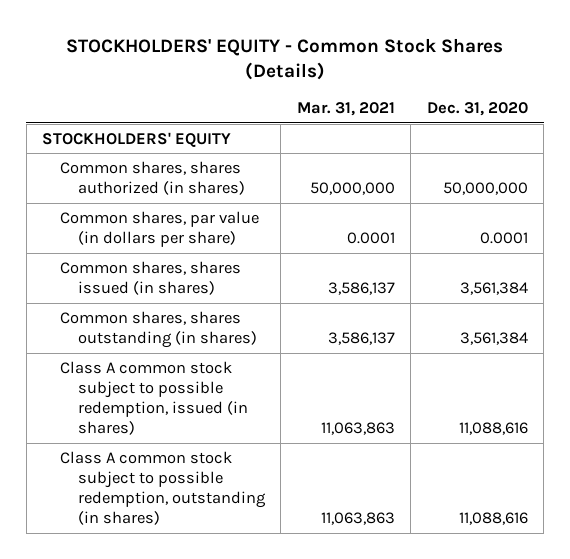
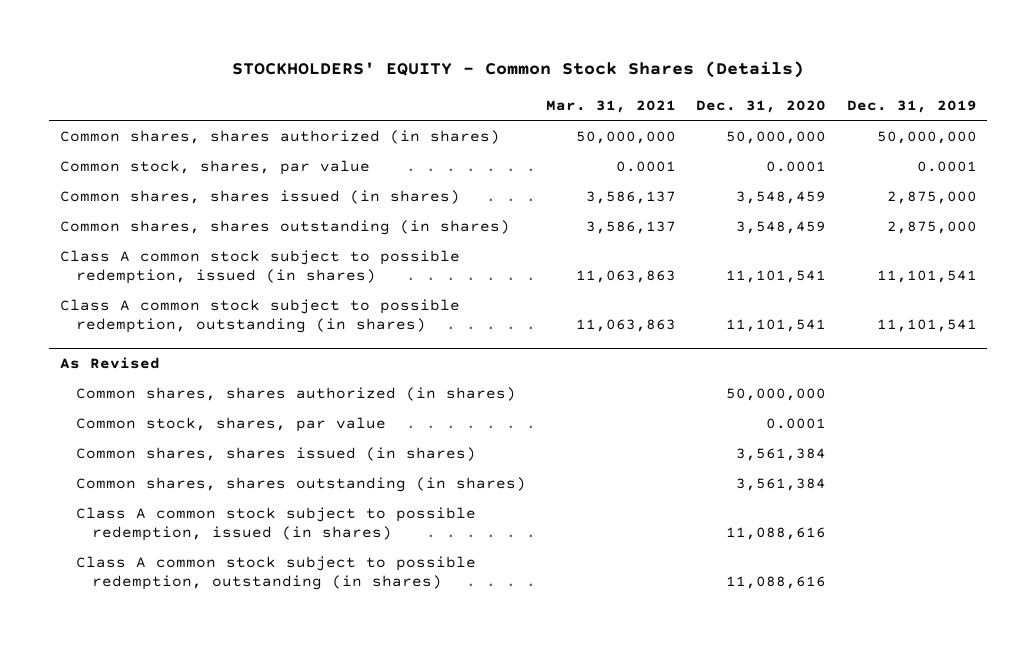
none -> [846,100,977,114] Dec. 31, 2019
[42,131,232,147] STOCKHOLDERS' EQUITY -> none
[60,210,260,248] Common shares, par value (in dollars per share) -> [59,159,370,175] Common stock, shares, par value
[459,282,528,296] 3,561,384 -> [736,190,827,204] 3,548,459
[459,332,528,346] 3,561,384 -> [736,220,827,234] 3,548,459
[458,422,528,436] 11,088,616 -> [726,270,827,284] 11,101,541
[458,512,528,526] 11,088,616 -> [726,319,827,333] 11,101,541
none -> [59,357,160,370] As Revised
none -> [75,386,516,401] Common shares, shares authorized (in shares)
none -> [75,416,386,432] Common stock, shares, par value
none -> [75,446,476,461] Common shares, shares issued (in shares)
none -> [75,476,526,492] Common shares, shares outstanding (in shares)
none -> [75,506,476,542] Class A common stock subject to possible redemption, issued (in shares)
none -> [75,555,476,591] Class A common stock subject to possible redemption, outstanding (in shares)

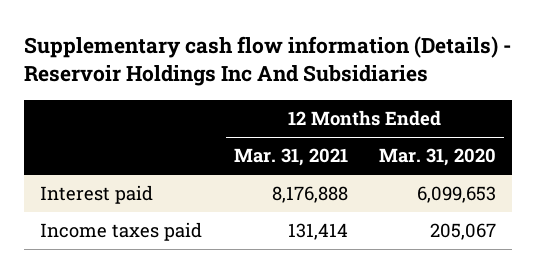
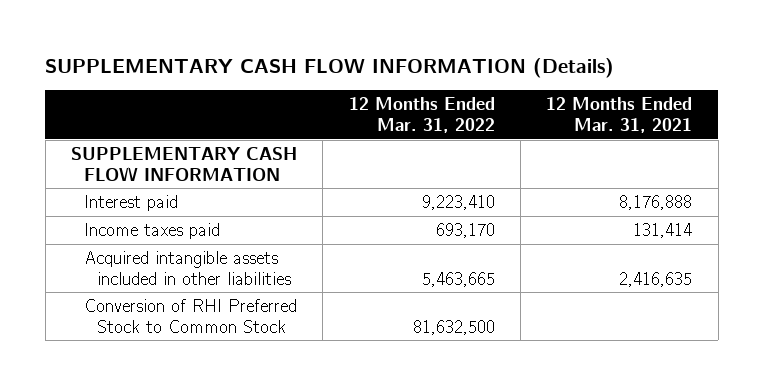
[24,35,512,87] Supplementary cash flow information (Details) - Reservoir Holdings Inc And Subsidiaries -> [45,57,615,78] SUPPLEMENTARY CASH FLOW INFORMATION (Details)
[379,148,497,167] Mar. 31, 2020 -> none
none -> [348,97,495,133] 12 Months Ended Mar. 31, 2022
none -> [71,146,298,181] SUPPLEMENTARY CASH FLOW INFORMATION
none -> [83,250,291,285] Acquired intangible assets included in other liabilities
none -> [83,298,297,333] Conversion of RHI Preferred Stock to Common Stock

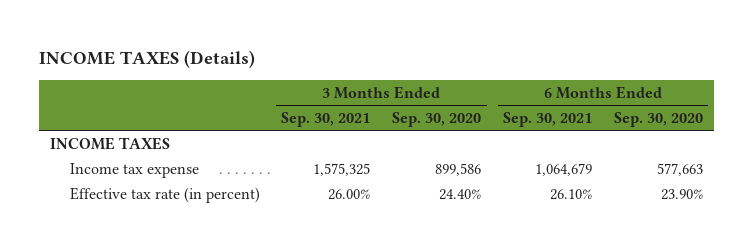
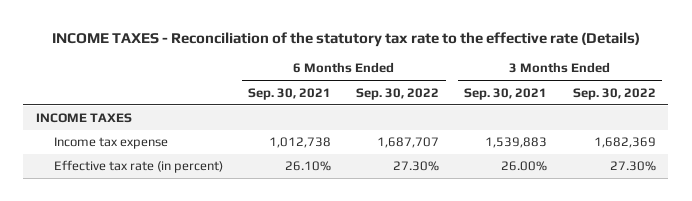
[39,50,256,69] INCOME TAXES (Details) -> [51,32,640,48] INCOME TAXES - Reconciliation of the statutory tax rate to the effective rate (Details)
[392,111,482,127] Sep. 30, 2020 -> none
[613,111,703,127] Sep. 30, 2020 -> none
none -> [356,87,440,100] Sep. 30, 2022
none -> [572,87,656,100] Sep. 30, 2022
[313,162,371,176] 1,575,325 -> [485,137,548,149] 1,539,883
[535,162,593,176] 1,064,679 -> [269,137,332,149] 1,012,738

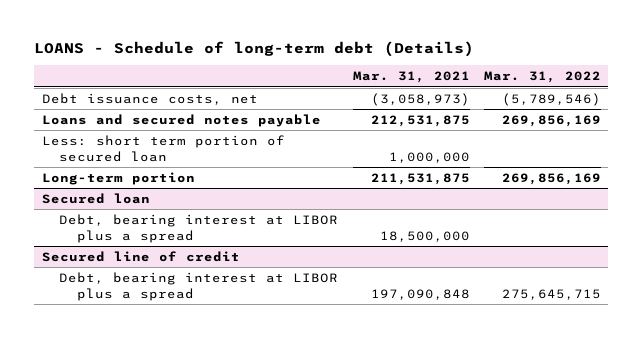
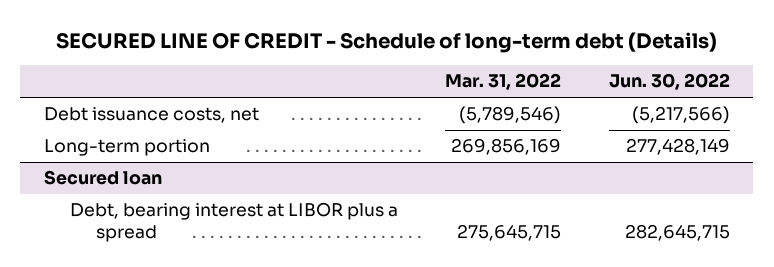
[34,41,475,58] LOANS - Schedule of long-term debt (Details) -> [55,31,717,53] SECURED LINE OF CREDIT - Schedule of long-term debt (Details)
[352,71,470,84] Mar. 31, 2021 -> none
none -> [608,73,730,91] Jun. 30, 2022
[41,113,321,127] Loans and secured notes payable -> none
[41,134,285,162] Less: short term portion of secured loan -> none
[59,213,339,243] Debt, bearing interest at LIBOR plus a spread -> none
[41,250,240,262] Secured line of credit -> none

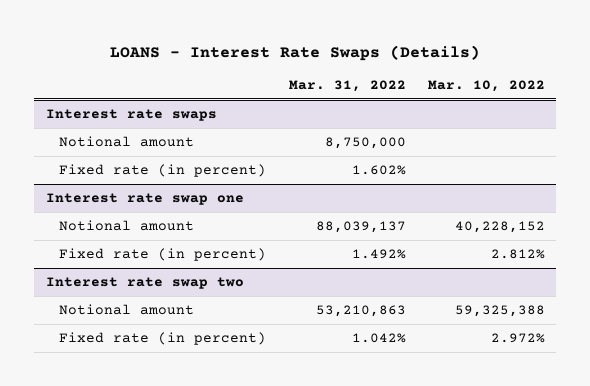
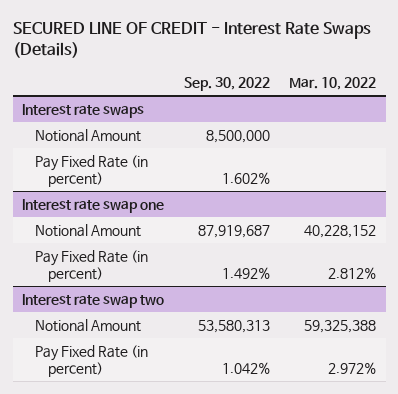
[110,44,481,61] LOANS - Interest Rate Swaps (Details) -> [12,21,371,59] SECURED LINE OF CREDIT - Interest Rate Swaps (Details)
[288,79,406,92] Mar. 31, 2022 -> none
none -> [183,77,270,92] Sep. 30, 2022
[59,136,195,148] Notional amount -> [35,129,142,143] Notional Amount
[59,164,267,178] Fixed rate (in percent) -> [35,155,149,187] Pay Fixed Rate (in percent)
[59,220,195,232] Notional amount -> [35,224,142,238] Notional Amount
[59,248,267,262] Fixed rate (in percent) -> [35,250,149,282] Pay Fixed Rate (in percent)
[59,304,195,316] Notional amount -> [35,319,142,333] Notional Amount
[59,332,267,346] Fixed rate (in percent) -> [35,345,149,377] Pay Fixed Rate (in percent)

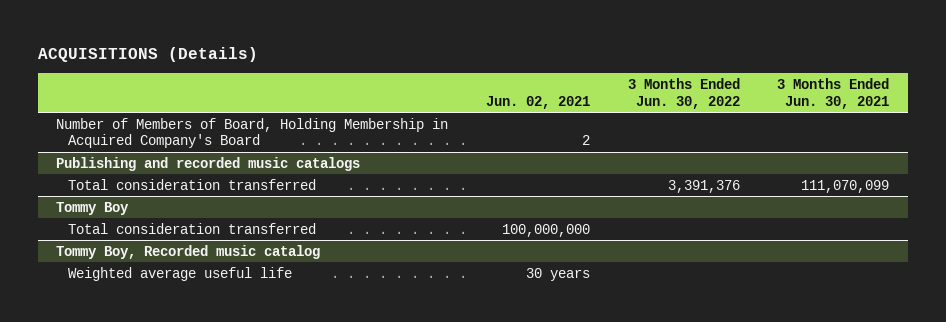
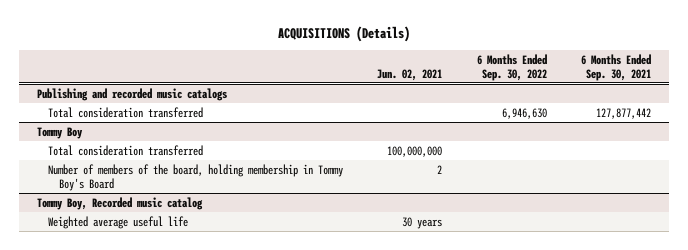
[627,77,740,109] 3 Months Ended Jun. 30, 2022 -> none
[777,77,890,109] 3 Months Ended Jun. 30, 2021 -> none
none -> [476,53,547,81] 6 Months Ended Sep. 30, 2022
none -> [581,53,652,81] 6 Months Ended Sep. 30, 2021
[56,117,449,149] Number of Members of Board, Holding Membership in Acquired Company's Board -> none
none -> [47,163,343,191] Number of members of the board, holding membership in Tommy Boy's Board

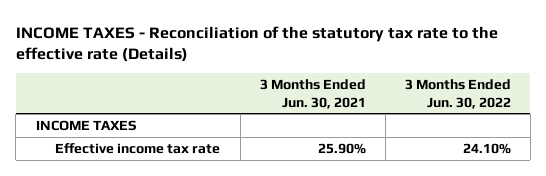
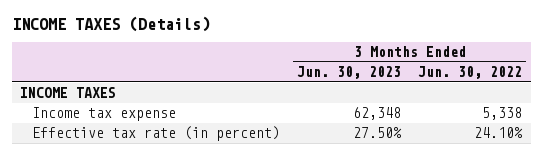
[15,25,498,63] INCOME TAXES - Reconciliation of the statutory tax rate to the effective rate (Details) -> [11,15,210,32] INCOME TAXES (Details)
[259,79,366,109] 3 Months Ended Jun. 30, 2021 -> none
none -> [297,66,402,80] Jun. 30, 2023
none -> [32,107,177,122] Income tax expense
[55,142,221,154] Effective income tax rate -> [32,126,281,142] Effective tax rate (in percent)

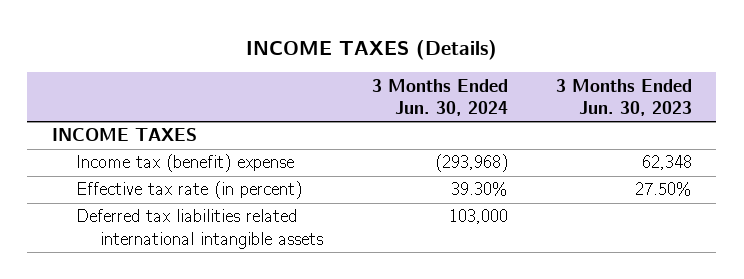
[418,66,523,80] Jun. 30, 2022 -> none
none -> [371,78,508,117] 3 Months Ended Jun. 30, 2024
[32,107,177,122] Income tax expense -> [75,154,294,173] Income tax (benefit) expense
none -> [75,209,324,249] Deferred tax liabilities related international intangible assets

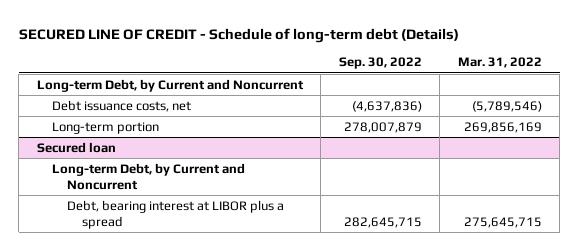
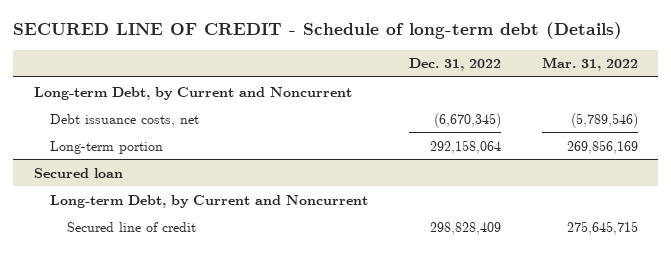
[338,57,422,70] Sep. 30, 2022 -> none
none -> [408,58,501,72] Dec. 31, 2022
[66,199,284,229] Debt, bearing interest at LIBOR plus a spread -> [67,221,197,232] Secured line of credit

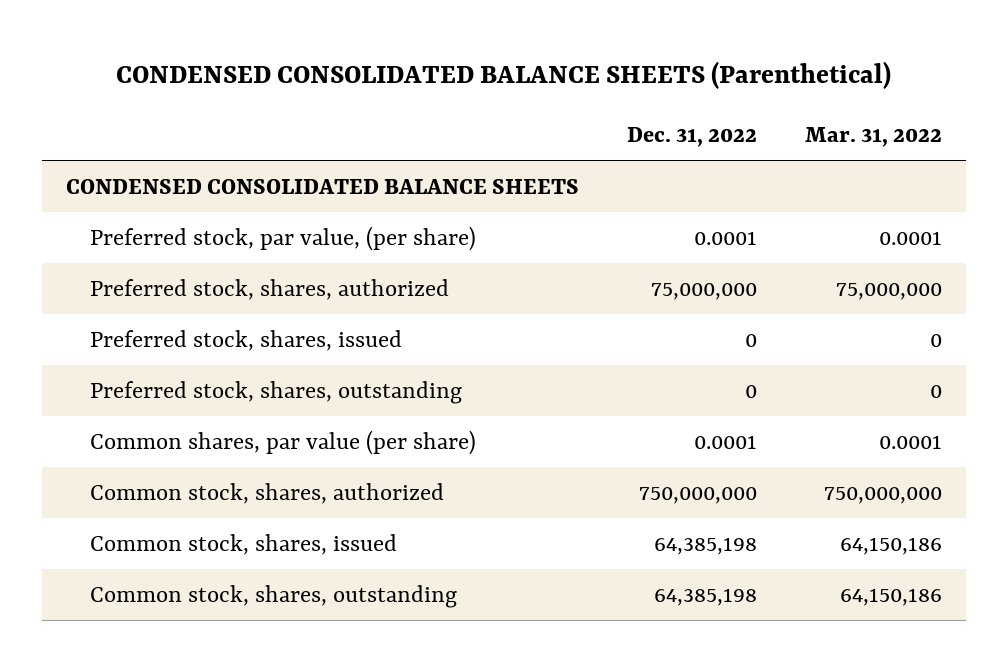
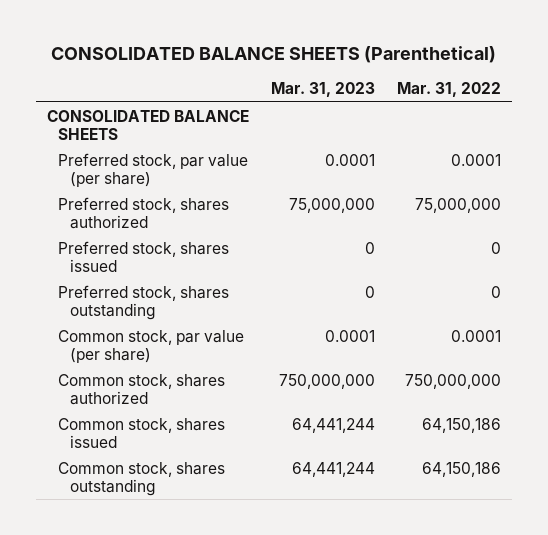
[116,60,892,89] CONDENSED CONSOLIDATED BALANCE SHEETS (Parenthetical) -> [51,46,497,64] CONSOLIDATED BALANCE SHEETS (Parenthetical)
[627,127,758,148] Dec. 31, 2022 -> none
none -> [271,82,376,98] Mar. 31, 2023
[66,179,580,195] CONDENSED CONSOLIDATED BALANCE SHEETS -> [46,109,249,140] CONSOLIDATED BALANCE SHEETS
[90,226,477,252] Preferred stock, par value, (per share) -> [58,152,249,187] Preferred stock, par value (per share)
[90,279,450,301] Preferred stock, shares, authorized -> [58,196,230,229] Preferred stock, shares authorized
[90,330,403,352] Preferred stock, shares, issued -> [58,240,230,272] Preferred stock, shares issued
[90,381,463,405] Preferred stock, shares, outstanding -> [58,284,230,320] Preferred stock, shares outstanding
[90,430,477,456] Common shares, par value (per share) -> [58,329,245,363] Common stock, par value (per share)
[90,483,445,505] Common stock, shares, authorized -> [58,373,226,405] Common stock, shares authorized
[90,534,398,556] Common stock, shares, issued -> [58,417,226,448] Common stock, shares issued
[90,585,458,609] Common stock, shares, outstanding -> [58,461,226,496] Common stock, shares outstanding

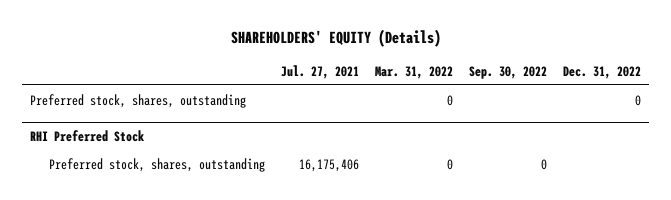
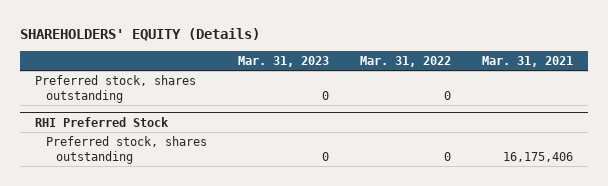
[280,64,359,79] Jul. 27, 2021 -> none
[469,65,548,79] Sep. 30, 2022 -> none
[563,65,642,79] Dec. 31, 2022 -> none
none -> [237,55,329,67] Mar. 31, 2023
none -> [481,55,573,67] Mar. 31, 2021
[30,93,247,108] Preferred stock, shares, outstanding -> [35,75,197,104] Preferred stock, shares outstanding
[48,157,265,172] Preferred stock, shares, outstanding -> [45,136,207,165] Preferred stock, shares outstanding

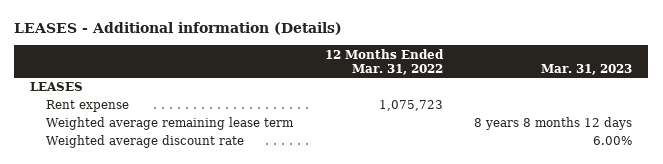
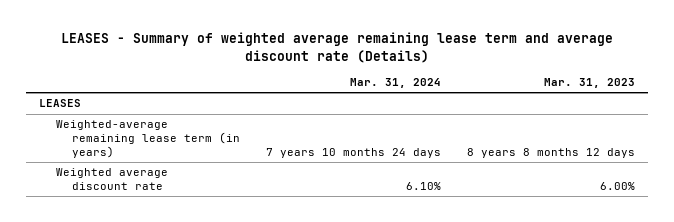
[14,22,343,36] LEASES - Additional information (Details) -> [61,32,614,63] LEASES - Summary of weighted average remaining lease term and average discount rate (Details)
[324,48,444,75] 12 Months Ended Mar. 31, 2022 -> none
none -> [350,78,442,89] Mar. 31, 2024
[46,100,130,113] Rent expense -> none
[46,117,295,131] Weighted average remaining lease term -> [55,120,241,158] Weighted-average remaining lease term (in years)

